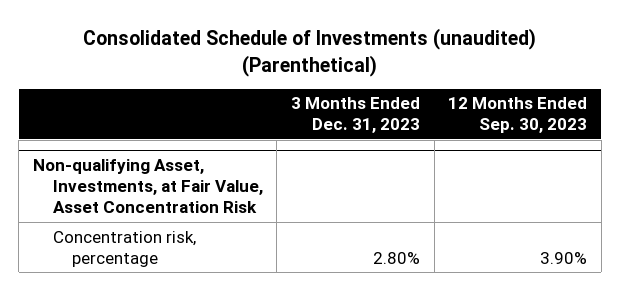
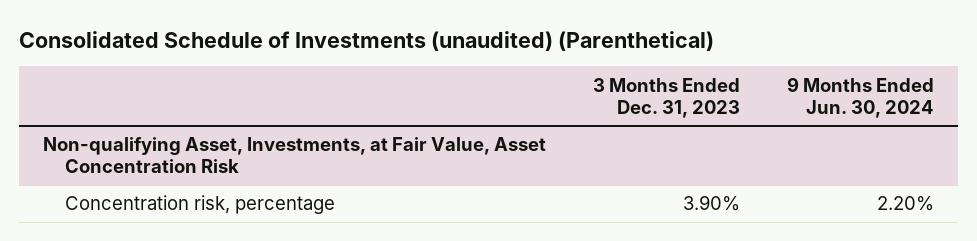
[448,97,588,134] 12 Months Ended Sep. 30, 2023 -> none
none -> [787,76,935,118] 9 Months Ended Jun. 30, 2024
[372,251,420,264] 2.80% -> [683,195,741,212] 3.90%

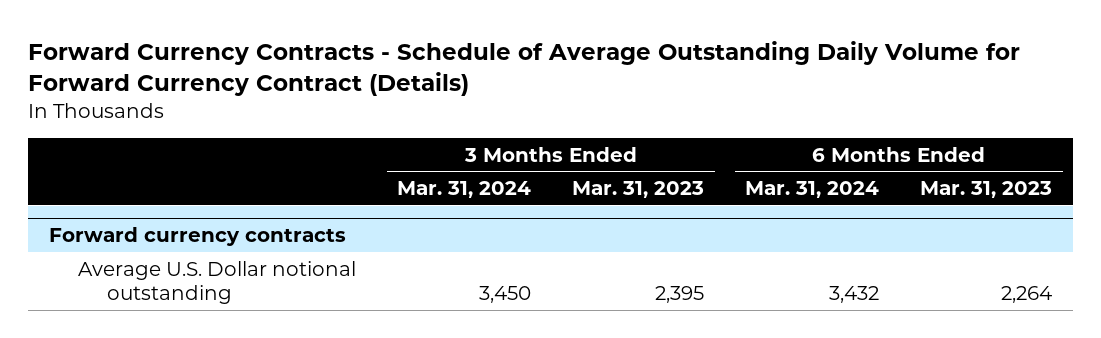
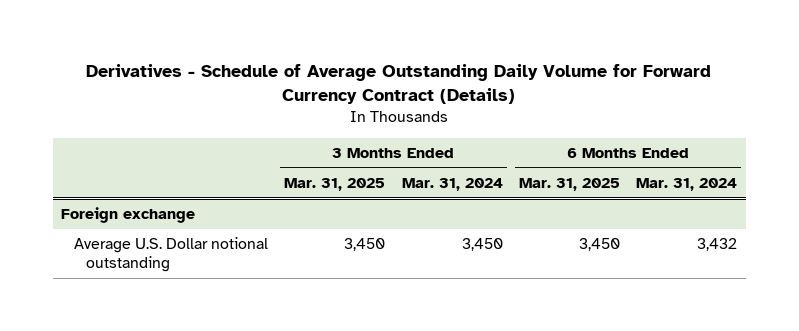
[28,40,1021,96] Forward Currency Contracts - Schedule of Average Outstanding Daily Volume for Forward Currency Contract (Details) -> [86,64,712,105] Derivatives - Schedule of Average Outstanding Daily Volume for Forward Currency Contract (Details)
[572,180,705,198] Mar. 31, 2023 -> none
[920,180,1053,198] Mar. 31, 2023 -> none
none -> [284,178,386,192] Mar. 31, 2025
none -> [519,178,621,192] Mar. 31, 2025
[48,227,346,247] Forward currency contracts -> [61,207,196,224] Foreign exchange

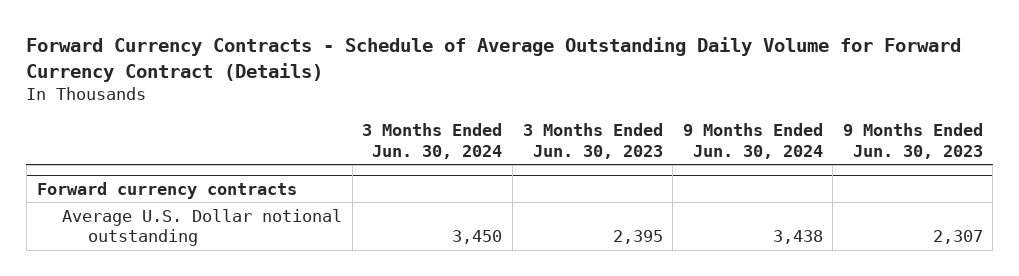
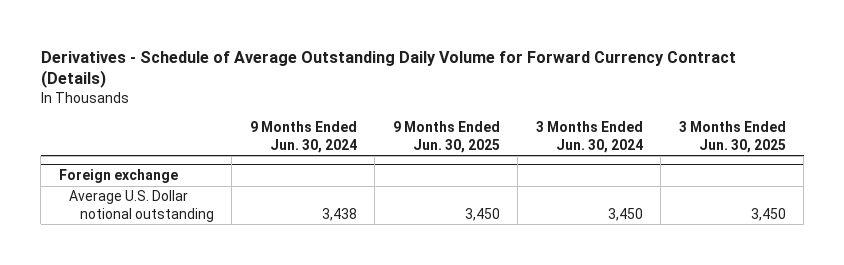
[26,37,962,82] Forward Currency Contracts - Schedule of Average Outstanding Daily Volume for Forward Currency Contract (Details) -> [40,50,736,89] Derivatives - Schedule of Average Outstanding Daily Volume for Forward Currency Contract (Details)
[522,123,663,159] 3 Months Ended Jun. 30, 2023 -> none
[842,123,983,159] 9 Months Ended Jun. 30, 2023 -> none
none -> [392,121,500,153] 9 Months Ended Jun. 30, 2025
none -> [678,121,786,153] 3 Months Ended Jun. 30, 2025
[36,181,297,199] Forward currency contracts -> [58,169,178,184] Foreign exchange

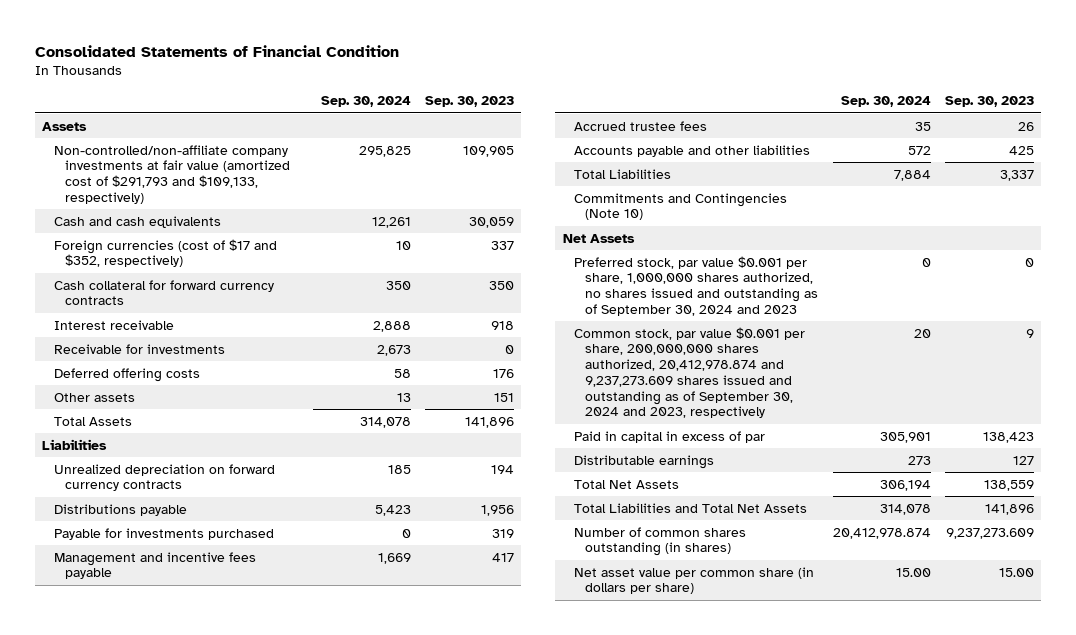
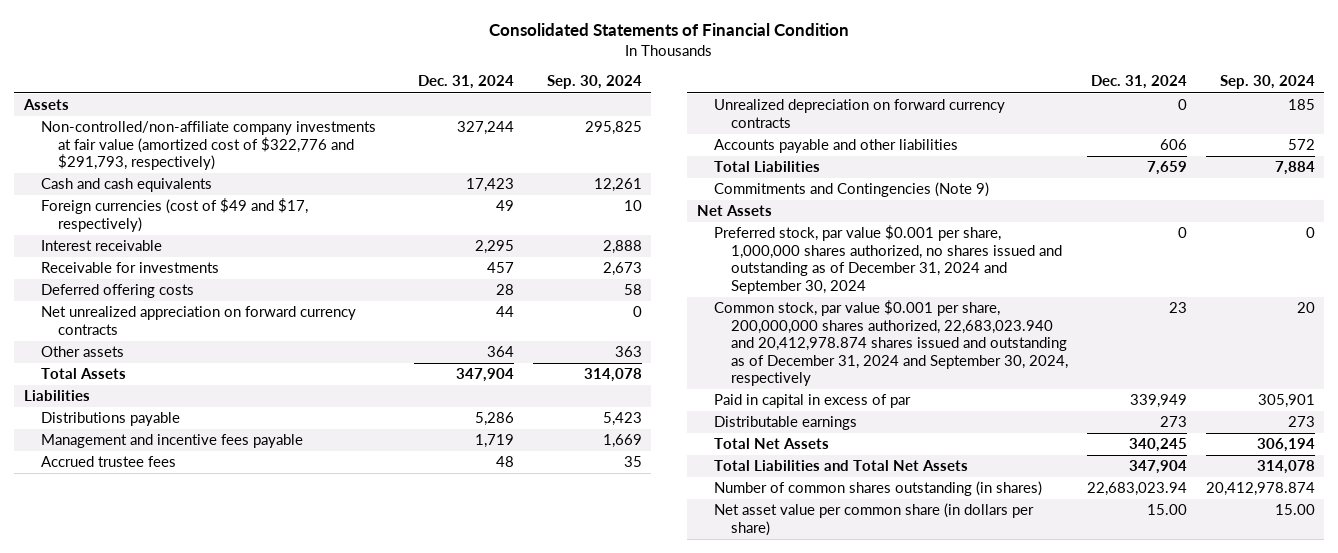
[424,96,514,108] Sep. 30, 2023 -> none
none -> [418,75,515,90] Dec. 31, 2024
[53,144,291,204] Non-controlled/non-affiliate company investments at fair value (amortized cost of $291,793 and $109,133, respectively) -> [40,121,376,171] Non-controlled/non-affiliate company investments at fair value (amortized cost of $322,776 and $291,793, respectively)
[53,279,274,306] Cash collateral for forward currency contracts -> none
[53,238,277,268] Foreign currencies (cost of $17 and $352, respectively) -> [40,198,308,232] Foreign currencies (cost of $49 and $17, respectively)
none -> [40,306,356,335] Net unrealized appreciation on forward currency contracts
[396,392,411,402] 13 -> [614,346,642,358] 363
[53,527,274,540] Payable for investments purchased -> none
[53,463,275,492] Unrealized depreciation on forward currency contracts -> [713,99,1005,128] Unrealized depreciation on forward currency contracts
[573,192,787,221] Commitments and Contingencies (Note 10) -> [713,182,989,198] Commitments and Contingencies (Note 9)
[573,255,819,316] Preferred stock, par value $0.001 per share, 1,000,000 shares authorized, no shares issued and outstanding as of September 30, 2024 and 2023 -> [713,225,1063,294] Preferred stock, par value $0.001 per share, 1,000,000 shares authorized, no shares issued and outstanding as of December 31, 2024 and September 30, 2024
[573,326,805,419] Common stock, par value $0.001 per share, 200,000,000 shares authorized, 20,412,978.874 and 9,237,273.609 shares issued and outstanding as of September 30, 2024 and 2023, respectively -> [713,300,1069,387] Common stock, par value $0.001 per share, 200,000,000 shares authorized, 22,683,023.940 and 20,412,978.874 shares issued and outstanding as of December 31, 2024 and September 30, 2024, respectively

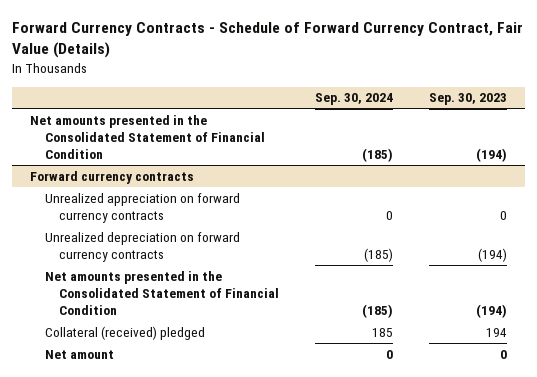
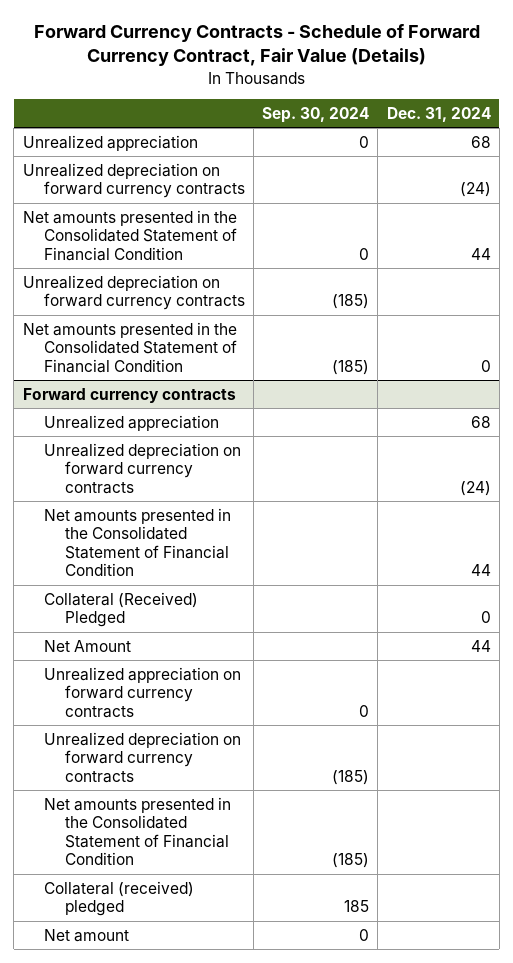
[429,93,508,106] Sep. 30, 2023 -> none
none -> [386,107,491,123] Dec. 31, 2024
none -> [22,134,198,151] Unrealized appreciation
none -> [22,162,245,199] Unrealized depreciation on forward currency contracts
none -> [22,209,237,261] Net amounts presented in the Consolidated Statement of Financial Condition
none -> [22,274,245,311] Unrealized depreciation on forward currency contracts
none -> [43,414,219,431] Unrealized appreciation
none -> [43,442,241,494] Unrealized depreciation on forward currency contracts
none -> [43,507,231,577] Net amounts presented in the Consolidated Statement of Financial Condition
none -> [43,591,198,628] Collateral (Received) Pledged
none -> [43,639,131,652] Net Amount

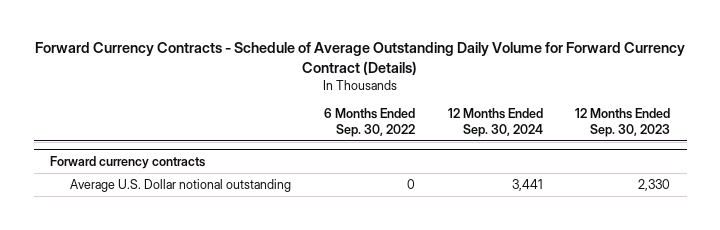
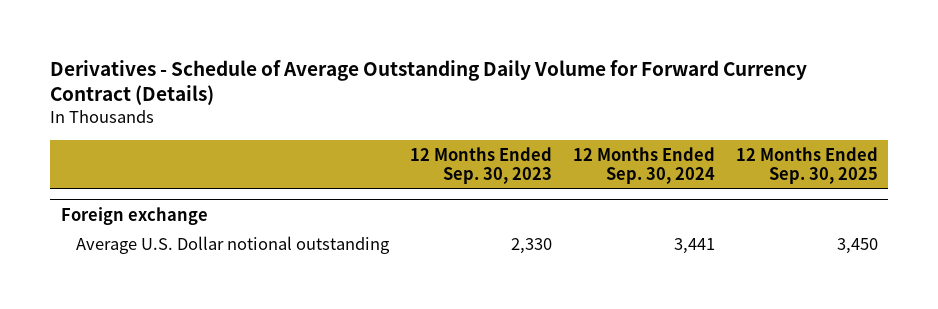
[35,42,686,75] Forward Currency Contracts - Schedule of Average Outstanding Daily Volume for Forward Currency Contract (Details) -> [50,59,808,106] Derivatives - Schedule of Average Outstanding Daily Volume for Forward Currency Contract (Details)
[323,107,415,137] 6 Months Ended Sep. 30, 2022 -> none
none -> [735,146,878,185] 12 Months Ended Sep. 30, 2025
[49,155,205,169] Forward currency contracts -> [60,206,208,225] Foreign exchange

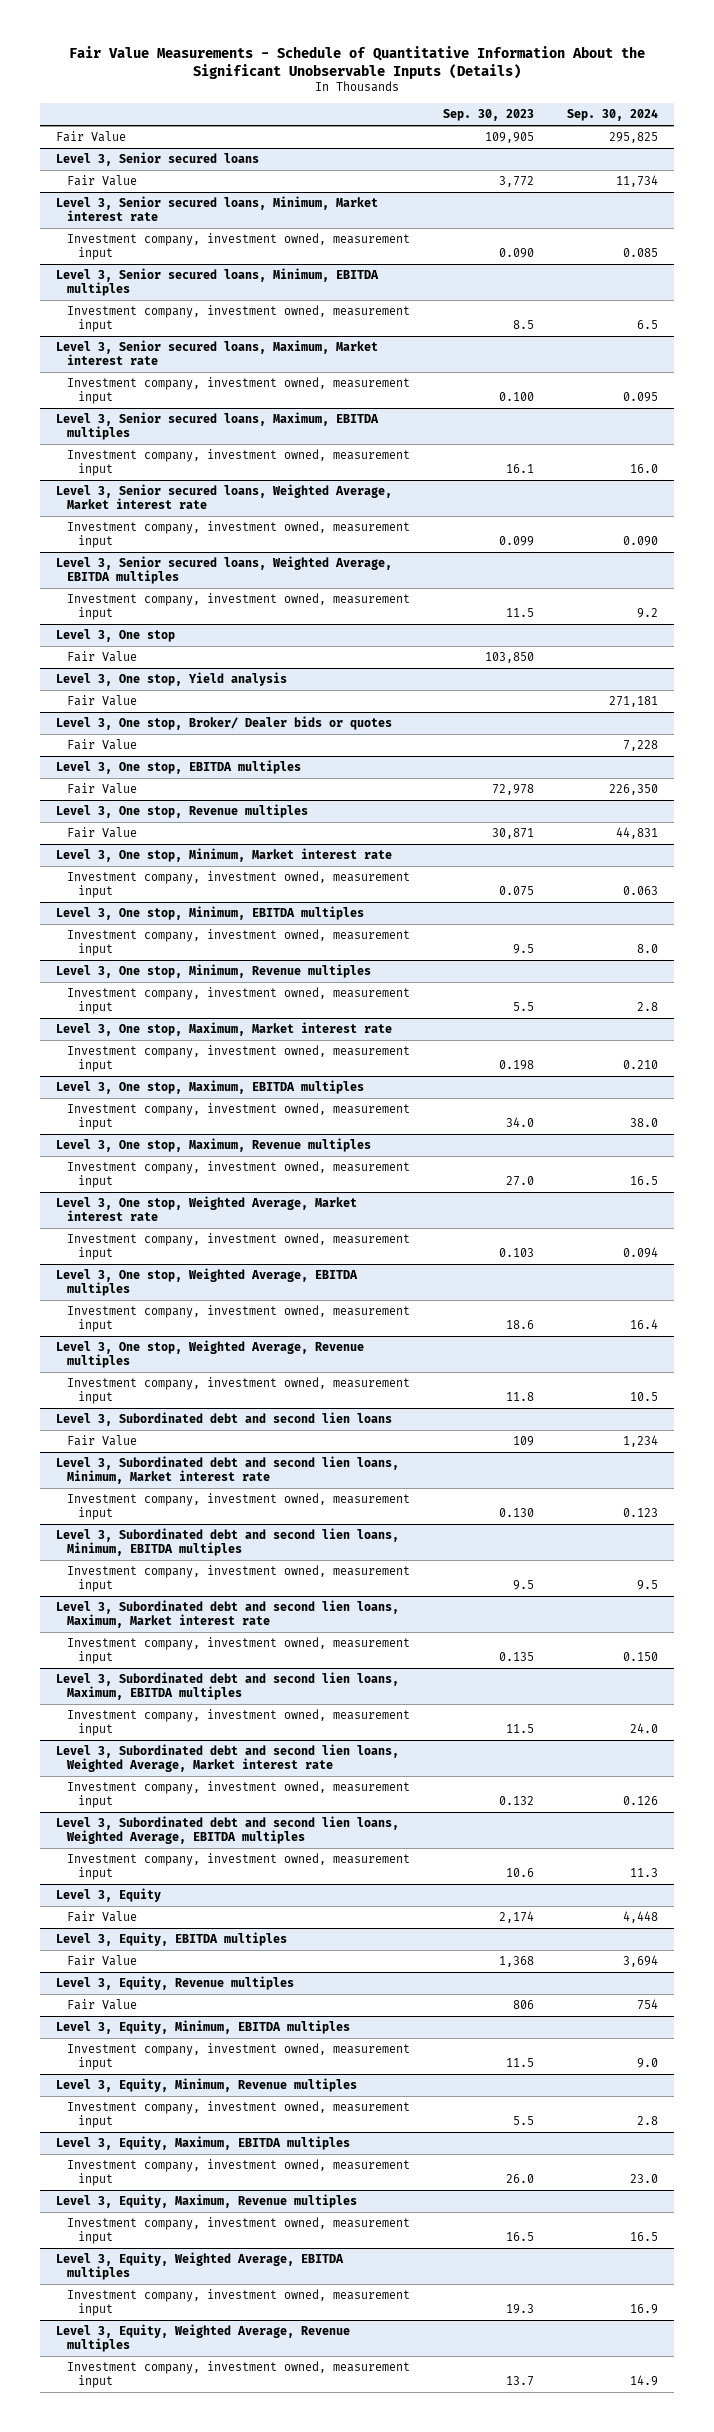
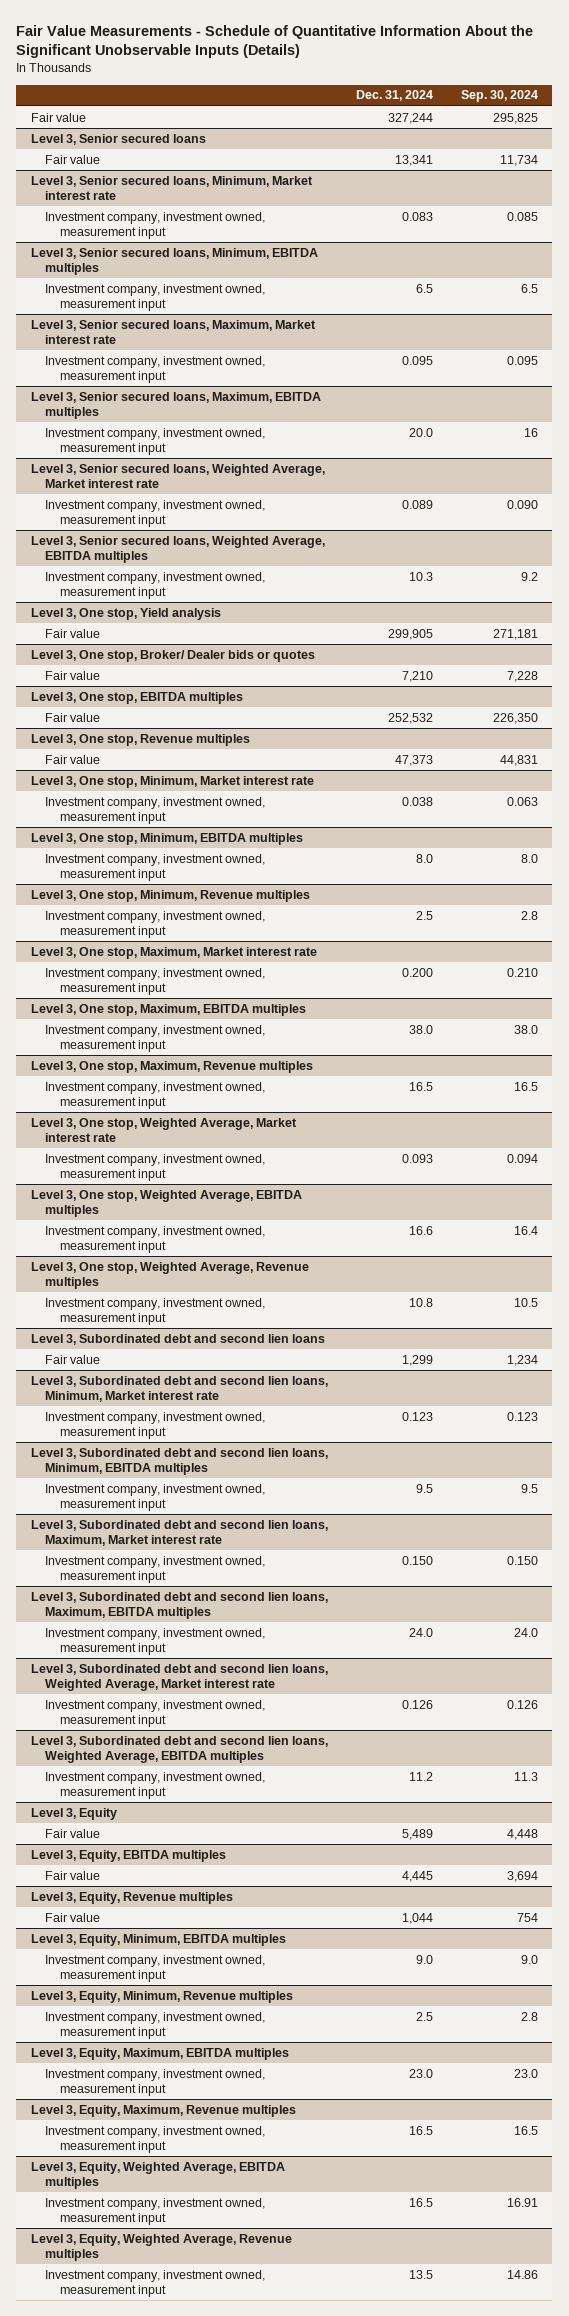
[442,109,534,122] Sep. 30, 2023 -> none
none -> [355,90,433,102] Dec. 31, 2024
[55,131,126,143] Fair Value -> [30,112,86,122] Fair value
[67,175,138,187] Fair Value -> [45,154,101,164] Fair value
[629,464,658,474] 16.0 -> [524,427,539,437] 16
[55,629,175,643] Level 3, One stop -> none
[67,651,138,663] Fair Value -> none
[67,695,138,707] Fair Value -> [45,628,101,638] Fair value
[67,739,138,751] Fair Value -> [45,670,101,680] Fair value
[67,783,138,795] Fair Value -> [45,712,101,722] Fair value
[67,827,138,839] Fair Value -> [45,754,101,764] Fair value
[67,1435,138,1447] Fair Value -> [45,1354,101,1364] Fair value
[67,1911,138,1923] Fair Value -> [45,1828,101,1838] Fair value
[67,1955,138,1967] Fair Value -> [45,1870,101,1880] Fair value
[67,1999,138,2011] Fair Value -> [45,1912,101,1922] Fair value
[629,2304,658,2315] 16.9 -> [507,2197,539,2207] 16.91
[629,2375,658,2387] 14.9 -> [507,2269,539,2279] 14.86

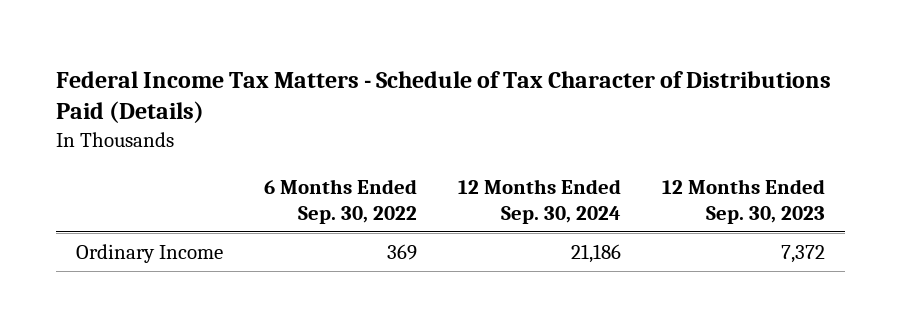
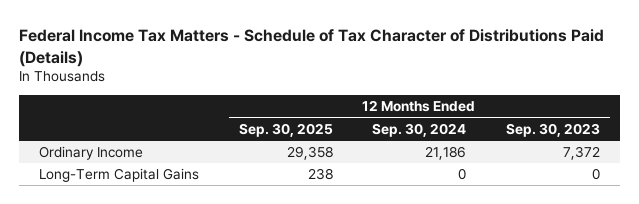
[264,178,418,224] 6 Months Ended Sep. 30, 2022 -> none
none -> [238,122,333,137] Sep. 30, 2025
none -> [39,168,200,183] Long-Term Capital Gains

